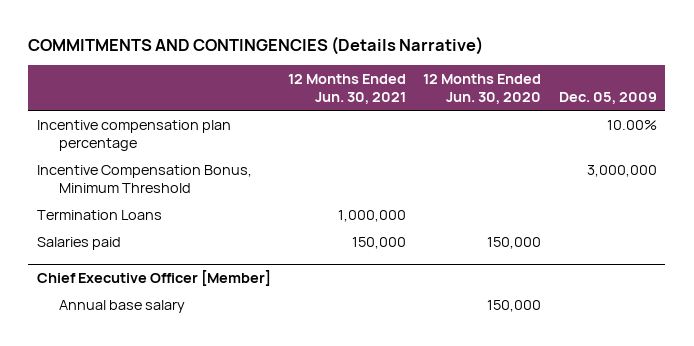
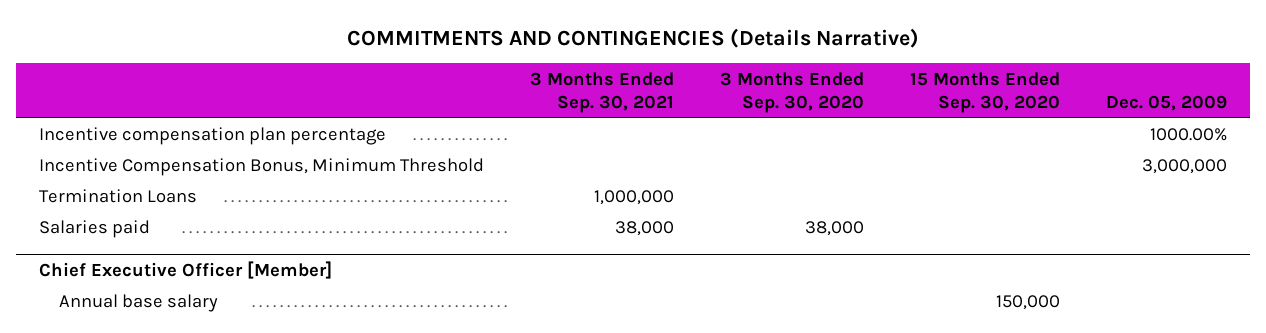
[288,73,407,105] 12 Months Ended Jun. 30, 2021 -> none
[423,73,542,105] 12 Months Ended Jun. 30, 2020 -> none
none -> [530,71,675,114] 3 Months Ended Sep. 30, 2021
none -> [720,71,865,114] 3 Months Ended Sep. 30, 2020
none -> [910,71,1061,114] 15 Months Ended Sep. 30, 2020
[606,119,657,130] 10.00% -> [1150,128,1228,142] 1000.00%

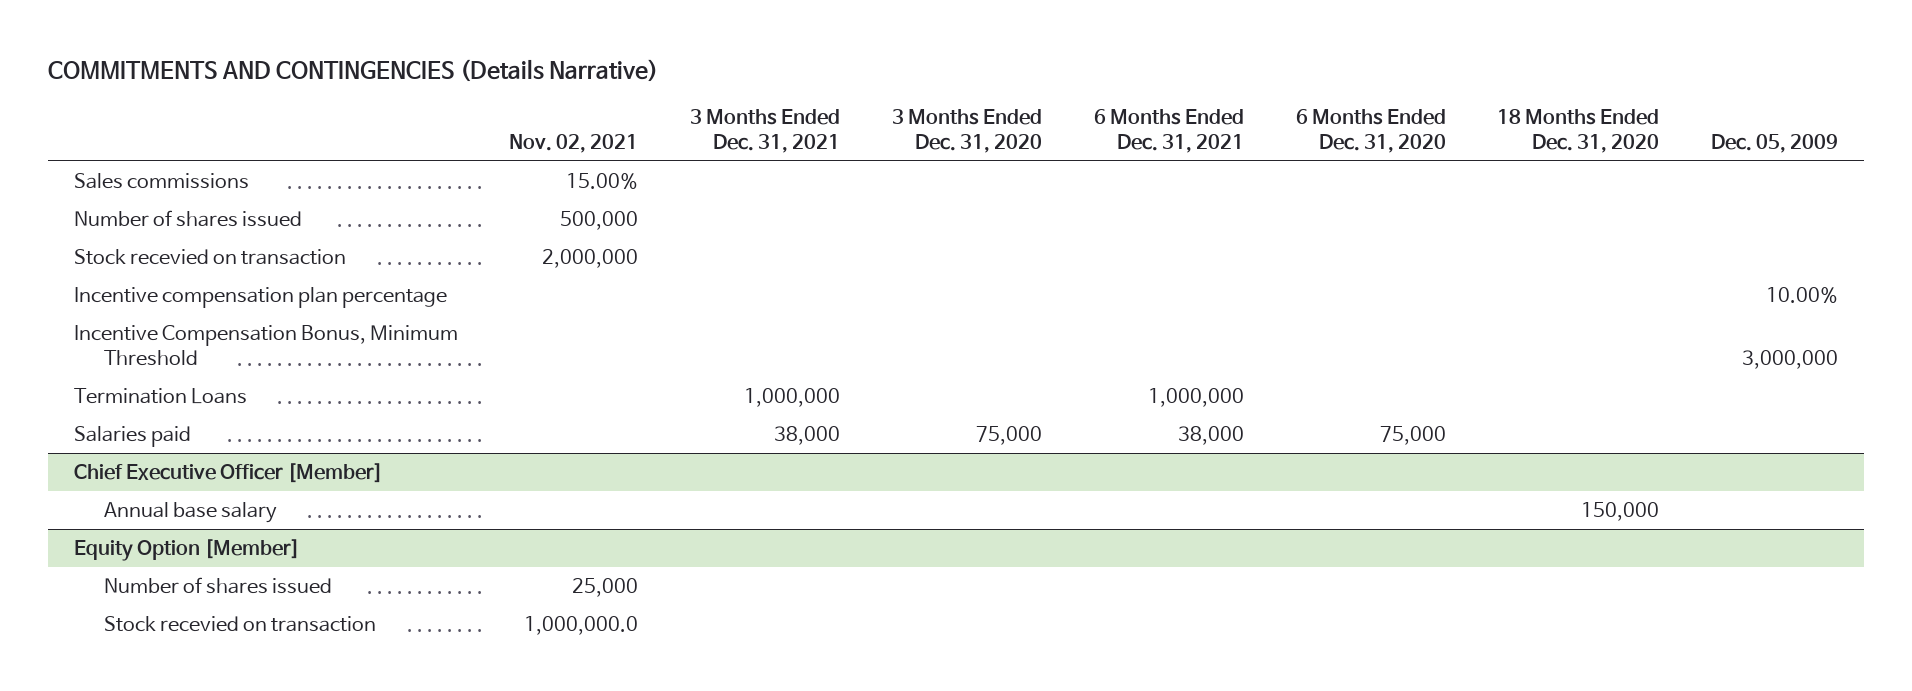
[530,71,675,114] 3 Months Ended Sep. 30, 2021 -> none
[720,71,865,114] 3 Months Ended Sep. 30, 2020 -> none
[910,71,1061,114] 15 Months Ended Sep. 30, 2020 -> none
none -> [509,133,639,153] Nov. 02, 2021
none -> [690,108,841,153] 3 Months Ended Dec. 31, 2021
none -> [891,108,1042,153] 3 Months Ended Dec. 31, 2020
none -> [1093,108,1244,153] 6 Months Ended Dec. 31, 2021
none -> [1295,108,1446,153] 6 Months Ended Dec. 31, 2020
none -> [1497,108,1660,153] 18 Months Ended Dec. 31, 2020
none -> [73,173,249,190] Sales commissions
none -> [73,210,302,228] Number of shares issued
none -> [73,249,346,266] Stock recevied on transaction
[1150,128,1228,142] 1000.00% -> [1766,287,1839,304] 10.00%
none -> [73,539,300,562] Equity Option [Member]
none -> [103,577,332,595] Number of shares issued
none -> [103,616,376,633] Stock recevied on transaction

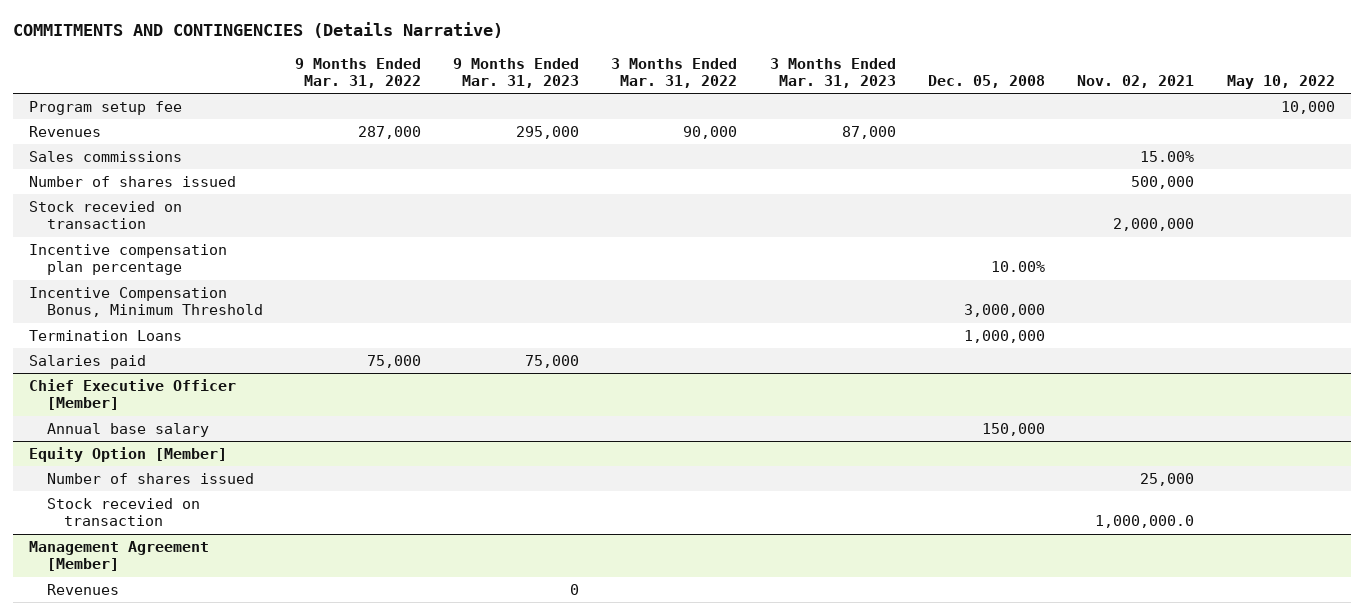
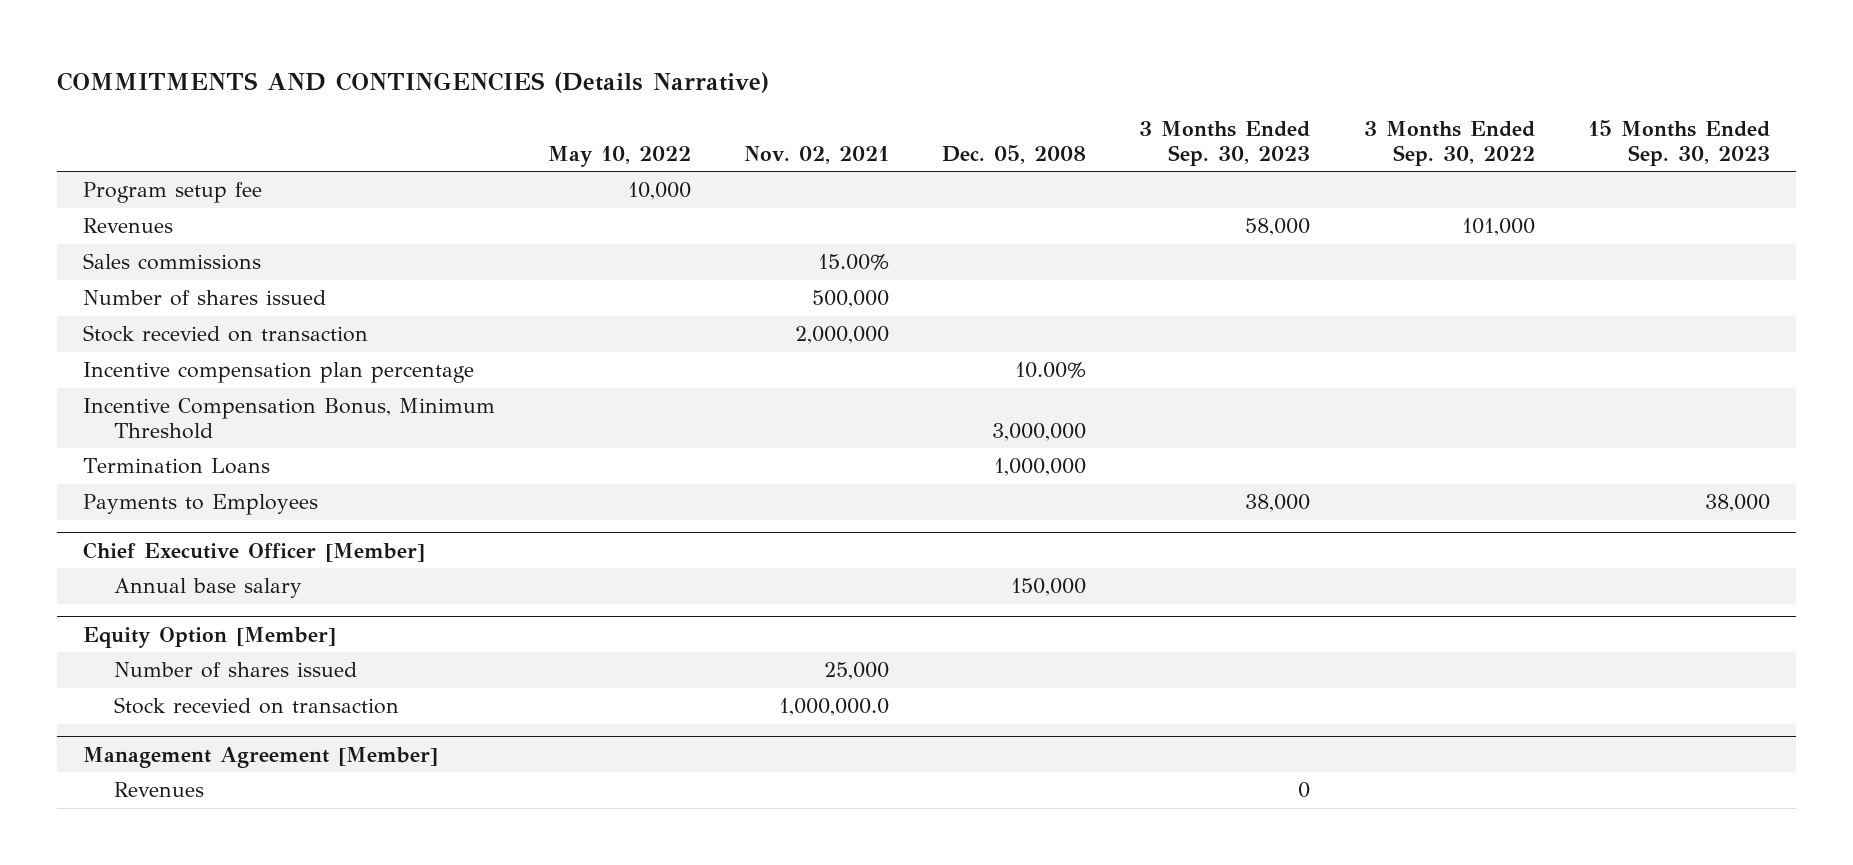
[294,57,421,88] 9 Months Ended Mar. 31, 2022 -> none
[453,57,580,88] 9 Months Ended Mar. 31, 2023 -> none
[611,57,738,88] 3 Months Ended Mar. 31, 2022 -> none
[769,57,896,88] 3 Months Ended Mar. 31, 2023 -> none
none -> [1139,121,1311,166] 3 Months Ended Sep. 30, 2023
none -> [1363,121,1535,166] 3 Months Ended Sep. 30, 2022
none -> [1587,120,1770,166] 15 Months Ended Sep. 30, 2023
[29,355,147,370] Salaries paid -> [83,494,319,516] Payments to Employees

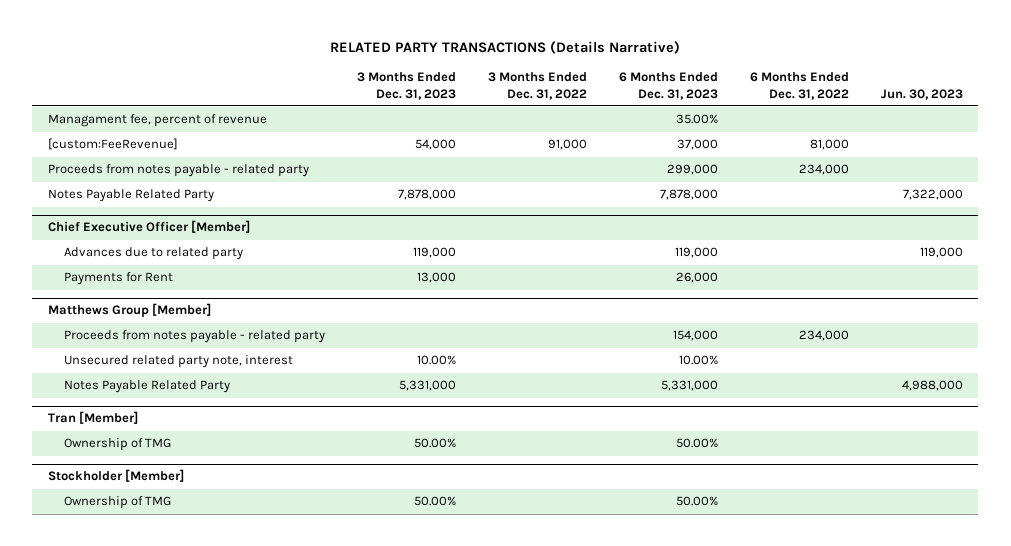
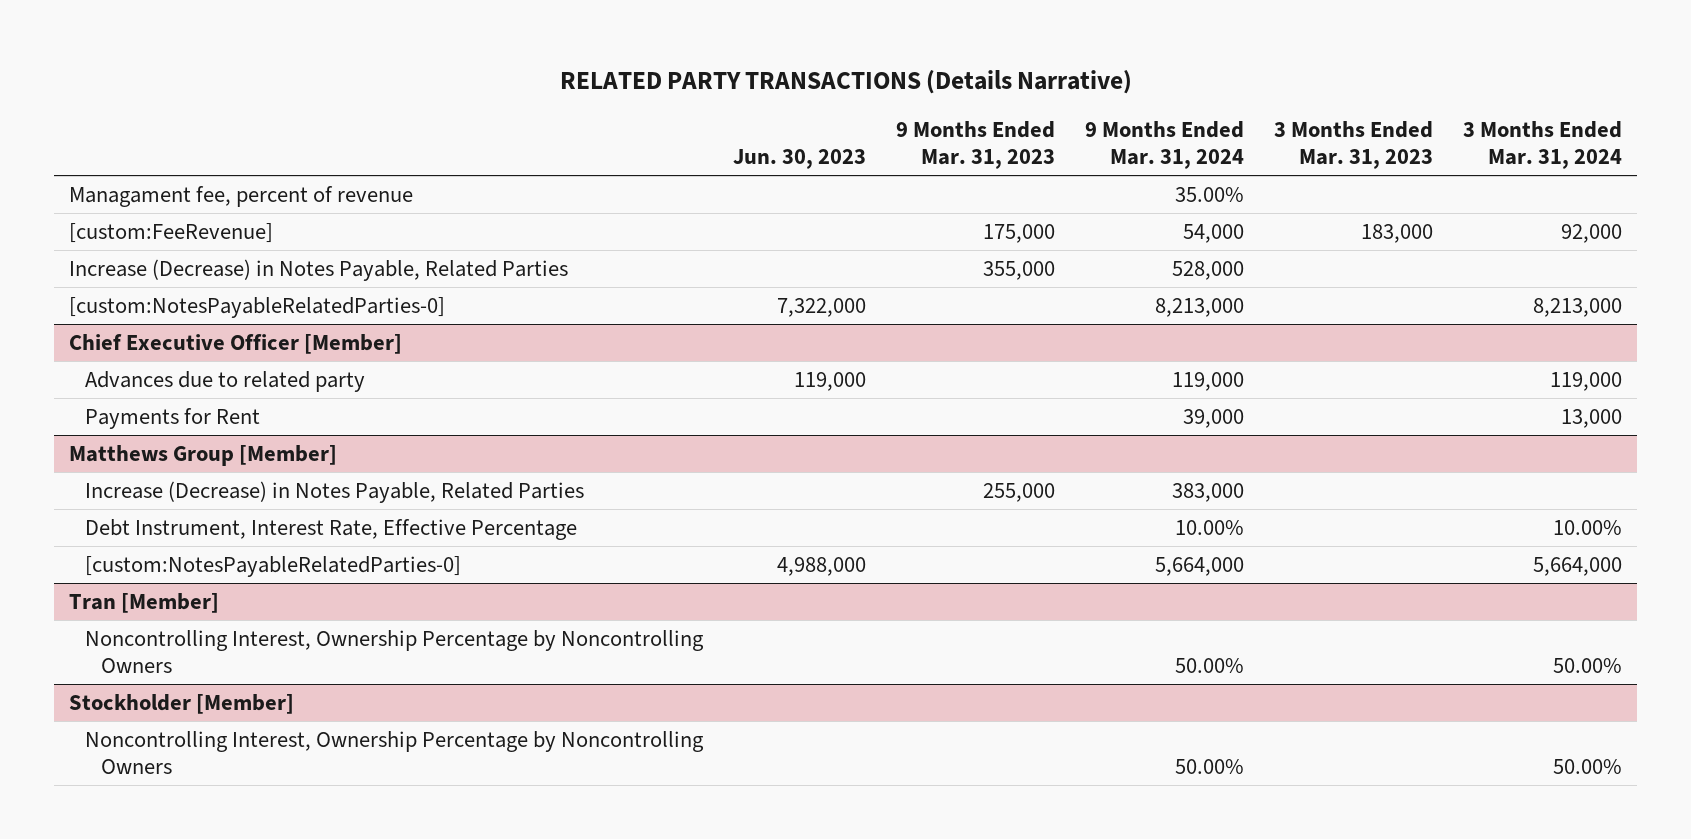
[357,72,457,100] 3 Months Ended Dec. 31, 2023 -> none
[487,72,587,100] 3 Months Ended Dec. 31, 2022 -> none
[618,72,718,100] 6 Months Ended Dec. 31, 2023 -> none
[749,72,849,100] 6 Months Ended Dec. 31, 2022 -> none
none -> [895,121,1055,170] 9 Months Ended Mar. 31, 2023
none -> [1084,121,1244,170] 9 Months Ended Mar. 31, 2024
none -> [1274,121,1434,170] 3 Months Ended Mar. 31, 2023
none -> [1463,121,1623,170] 3 Months Ended Mar. 31, 2024
[48,164,310,178] Proceeds from notes payable - related party -> [69,259,569,282] Increase (Decrease) in Notes Payable, Related Parties
[48,189,215,203] Notes Payable Related Party -> [69,297,446,319] [custom:NotesPayableRelatedParties-0]
[64,330,326,344] Proceeds from notes payable - related party -> [84,481,584,504] Increase (Decrease) in Notes Payable, Related Parties
[64,355,294,369] Unsecured related party note, interest -> [84,519,577,541] Debt Instrument, Interest Rate, Effective Percentage
[64,380,231,394] Notes Payable Related Party -> [84,556,461,578] [custom:NotesPayableRelatedParties-0]
[64,438,172,452] Ownership of TMG -> [84,630,704,674] Noncontrolling Interest, Ownership Percentage by Noncontrolling Owners
[64,496,172,510] Ownership of TMG -> [84,731,704,775] Noncontrolling Interest, Ownership Percentage by Noncontrolling Owners

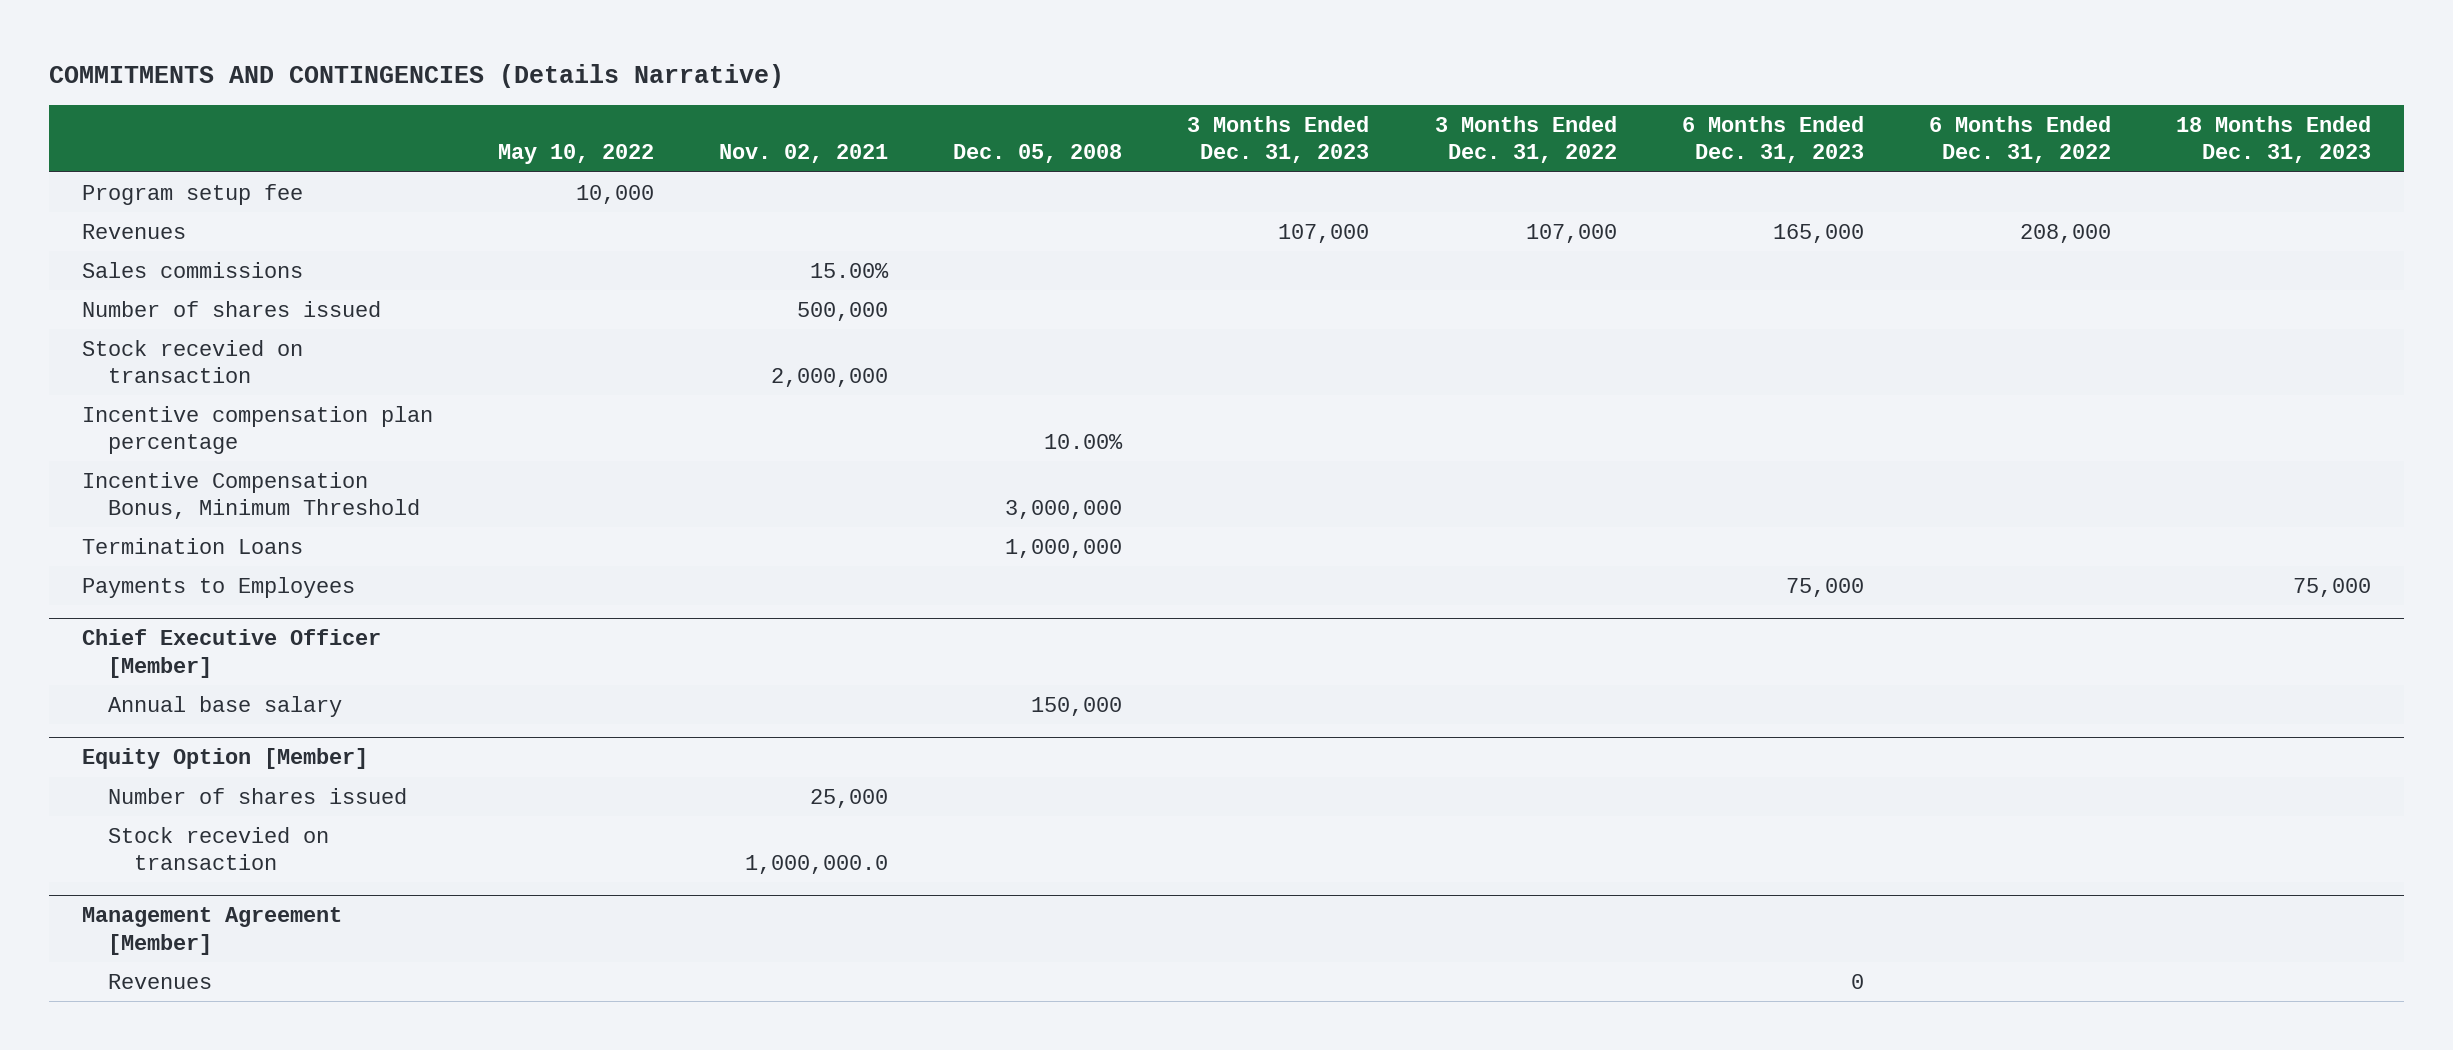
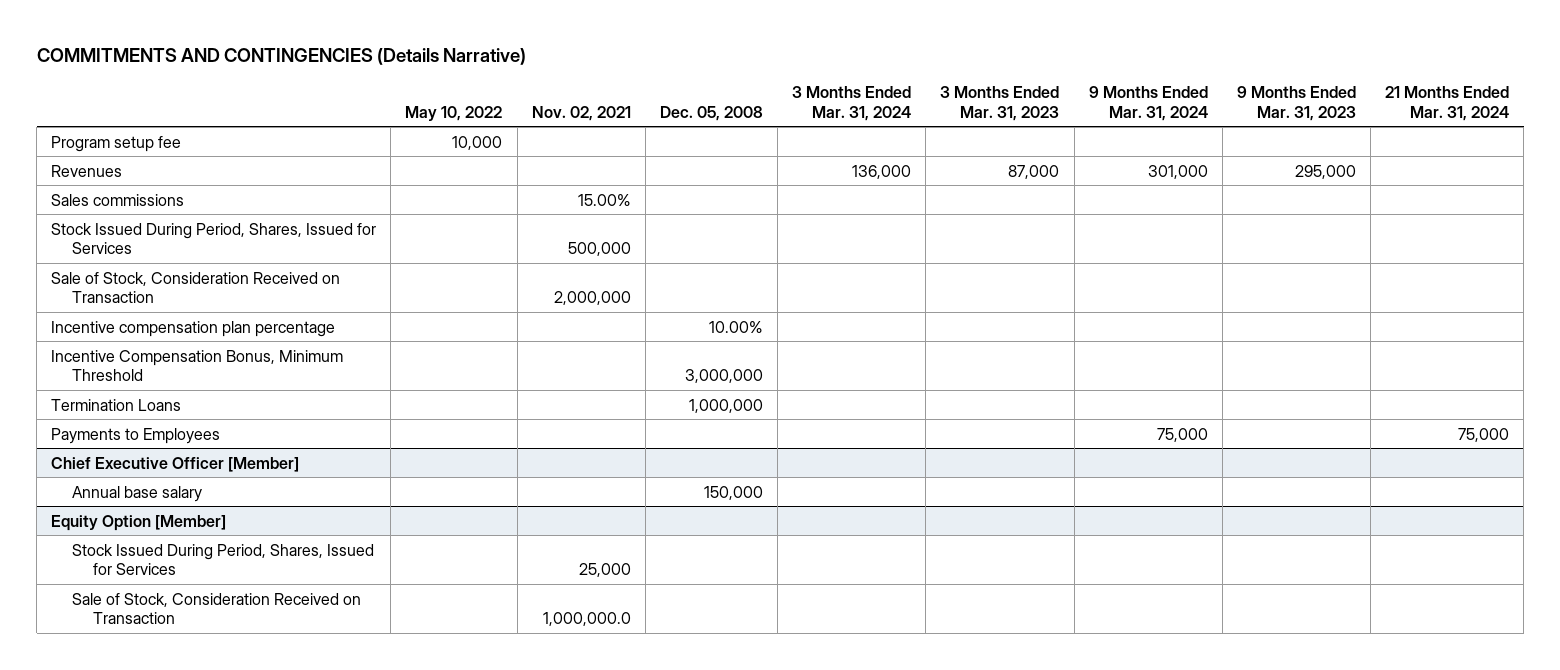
[1187,116,1370,164] 3 Months Ended Dec. 31, 2023 -> none
[1434,116,1617,164] 3 Months Ended Dec. 31, 2022 -> none
[1681,116,1864,164] 6 Months Ended Dec. 31, 2023 -> none
[1928,116,2111,164] 6 Months Ended Dec. 31, 2022 -> none
[2175,116,2371,164] 18 Months Ended Dec. 31, 2023 -> none
none -> [792,86,912,121] 3 Months Ended Mar. 31, 2024
none -> [940,86,1060,121] 3 Months Ended Mar. 31, 2023
none -> [1088,86,1208,121] 9 Months Ended Mar. 31, 2024
none -> [1237,86,1357,121] 9 Months Ended Mar. 31, 2023
none -> [1385,86,1510,121] 21 Months Ended Mar. 31, 2024
[81,300,381,317] Number of shares issued -> [51,222,377,254] Stock Issued During Period, Shares, Issued for Services
[81,339,303,384] Stock recevied on transaction -> [51,271,341,303] Sale of Stock, Consideration Received on Transaction
[81,907,342,955] Management Agreement [Member] -> none
[108,973,213,989] Revenues -> none
[108,787,408,804] Number of shares issued -> [72,543,375,575] Stock Issued During Period, Shares, Issued for Services
[108,826,330,871] Stock recevied on transaction -> [72,592,362,624] Sale of Stock, Consideration Received on Transaction

